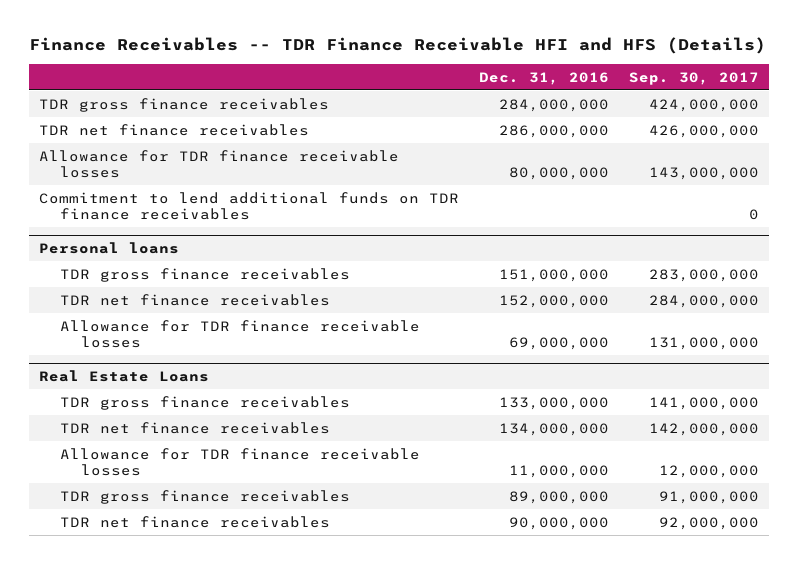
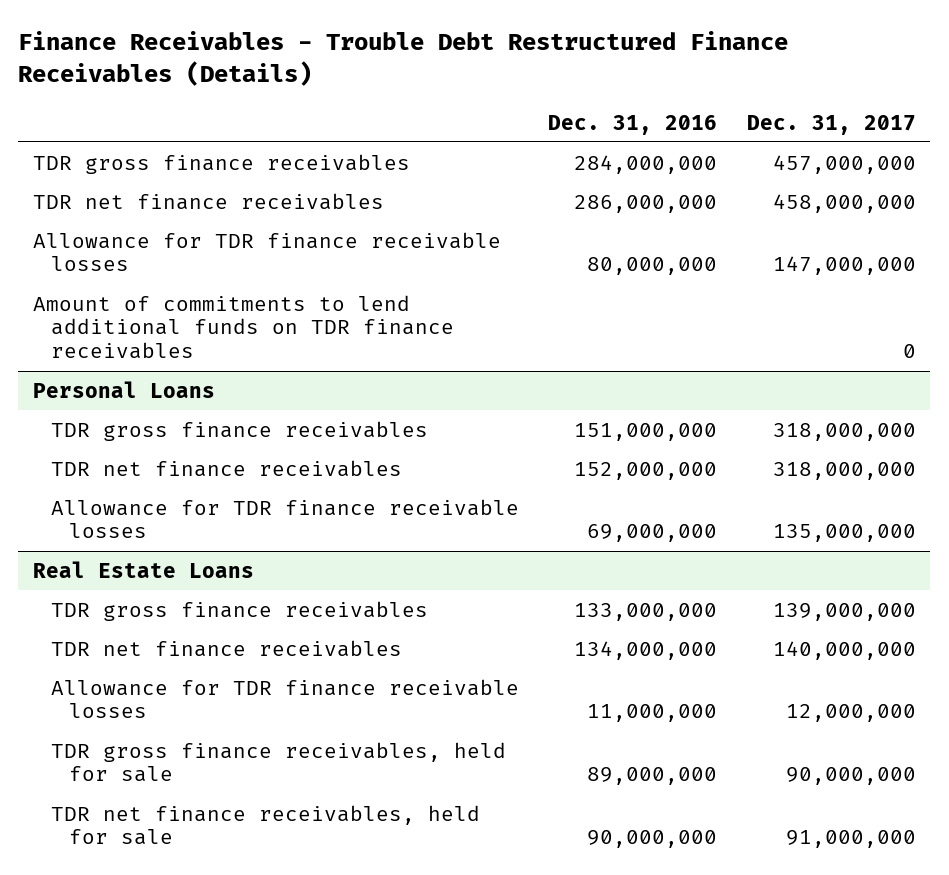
[28,37,766,55] Finance Receivables -- TDR Finance Receivable HFI and HFS (Details) -> [18,31,789,87] Finance Receivables - Trouble Debt Restructured Finance Receivables (Details)
[629,71,760,85] Sep. 30, 2017 -> none
none -> [746,114,916,135] Dec. 31, 2017
[38,191,459,220] Commitment to lend additional funds on TDR finance receivables -> [32,294,455,360] Amount of commitments to lend additional funds on TDR finance receivables
[38,241,179,254] Personal loans -> [32,380,215,398] Personal Loans
[59,489,350,504] TDR gross finance receivables -> [51,741,507,783] TDR gross finance receivables, held for sale
[59,515,330,528] TDR net finance receivables -> [51,804,481,846] TDR net finance receivables, held for sale

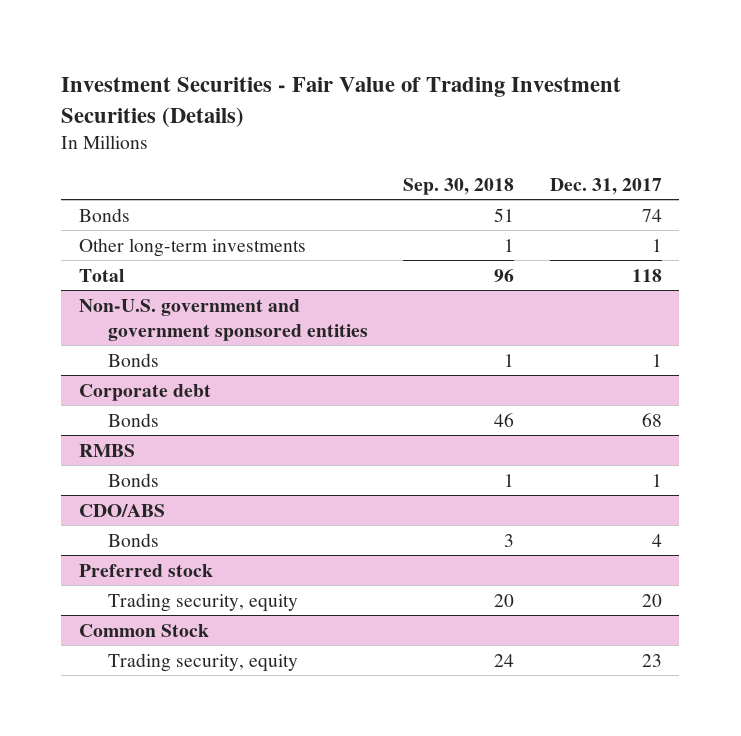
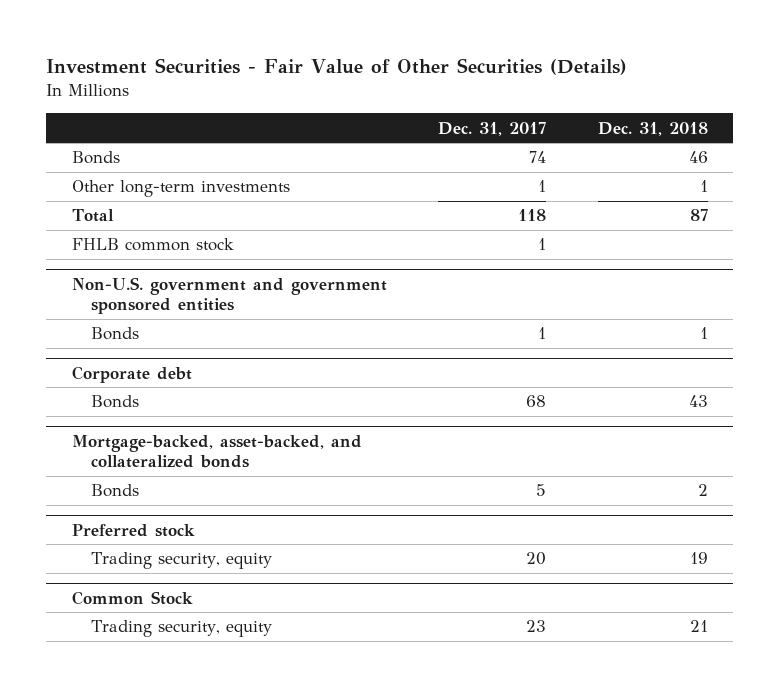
[61,76,622,127] Investment Securities - Fair Value of Trading Investment Securities (Details) -> [46,57,628,75] Investment Securities - Fair Value of Other Securities (Details)
[403,177,515,195] Sep. 30, 2018 -> none
none -> [597,121,708,136] Dec. 31, 2018
none -> [71,238,234,252] FHLB common stock
[79,443,136,457] RMBS -> none
[79,503,166,517] CDO/ABS -> none
[107,532,159,547] Bonds -> none
none -> [71,434,362,469] Mortgage-backed, asset-backed, and collateralized bonds
[651,473,662,487] 1 -> [536,484,547,497] 5

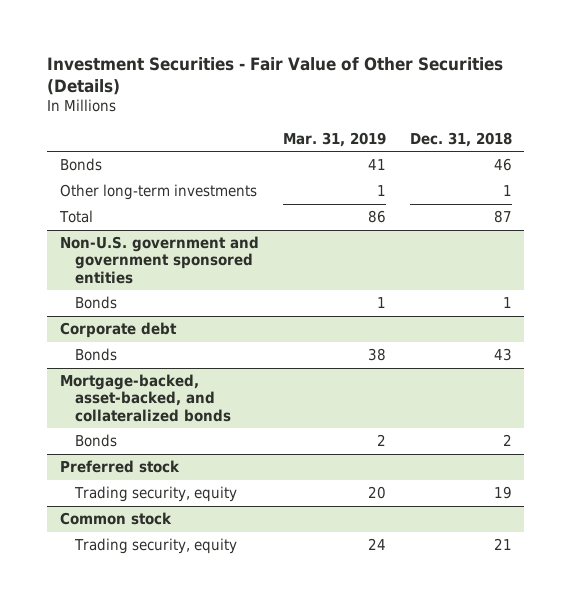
[438,121,547,136] Dec. 31, 2017 -> none
none -> [282,131,386,147] Mar. 31, 2019
[71,238,234,252] FHLB common stock -> none
[71,590,193,605] Common Stock -> [59,512,172,526] Common stock

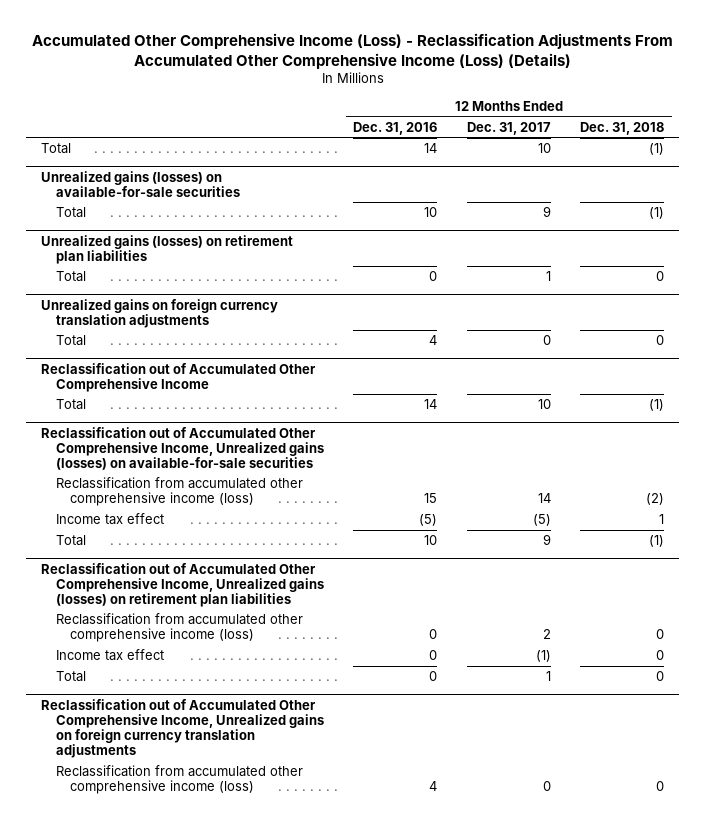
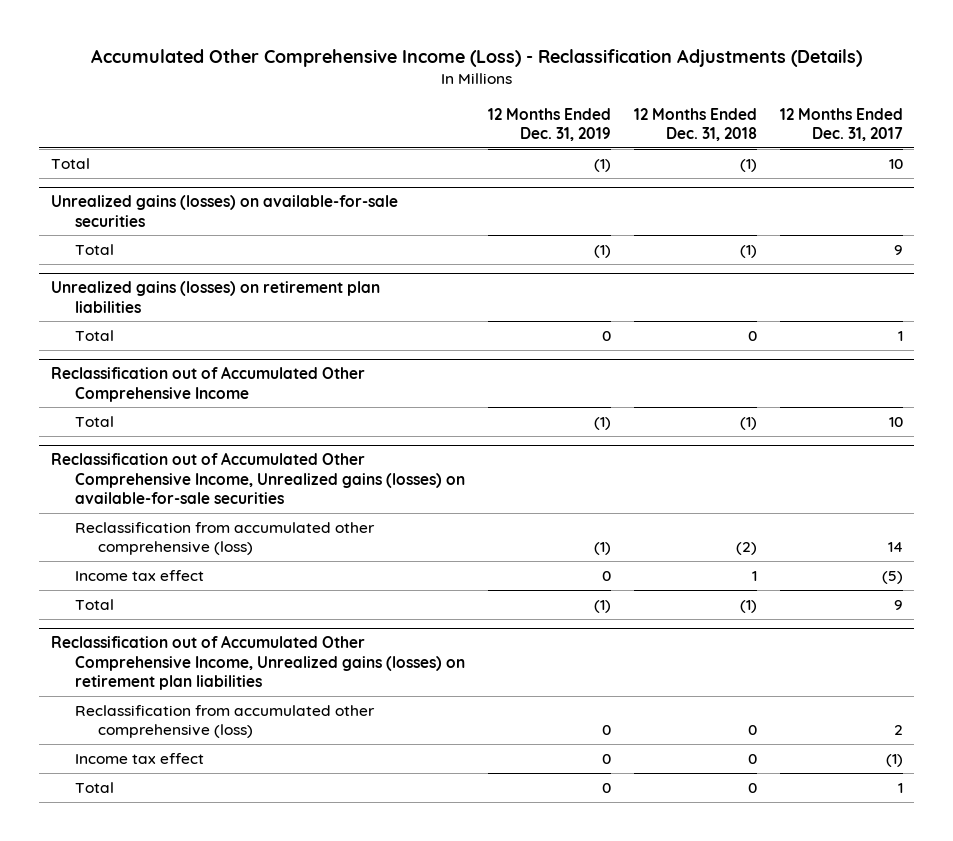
[31,32,673,69] Accumulated Other Comprehensive Income (Loss) - Reclassification Adjustments From Accumulated Other Comprehensive Income (Loss) (Details) -> [90,49,862,68] Accumulated Other Comprehensive Income (Loss) - Reclassification Adjustments (Details)
[353,121,438,135] Dec. 31, 2016 -> none
none -> [487,107,611,142] 12 Months Ended Dec. 31, 2019
[40,298,278,328] Unrealized gains on foreign currency translation adjustments -> none
[55,334,86,346] Total -> none
[55,476,303,507] Reclassification from accumulated other comprehensive income (loss) -> [74,521,375,556] Reclassification from accumulated other comprehensive (loss)
[55,612,303,643] Reclassification from accumulated other comprehensive income (loss) -> [74,704,375,739] Reclassification from accumulated other comprehensive (loss)
[40,698,324,758] Reclassification out of Accumulated Other Comprehensive Income, Unrealized gains on foreign currency translation adjustments -> none
[55,764,303,795] Reclassification from accumulated other comprehensive income (loss) -> none

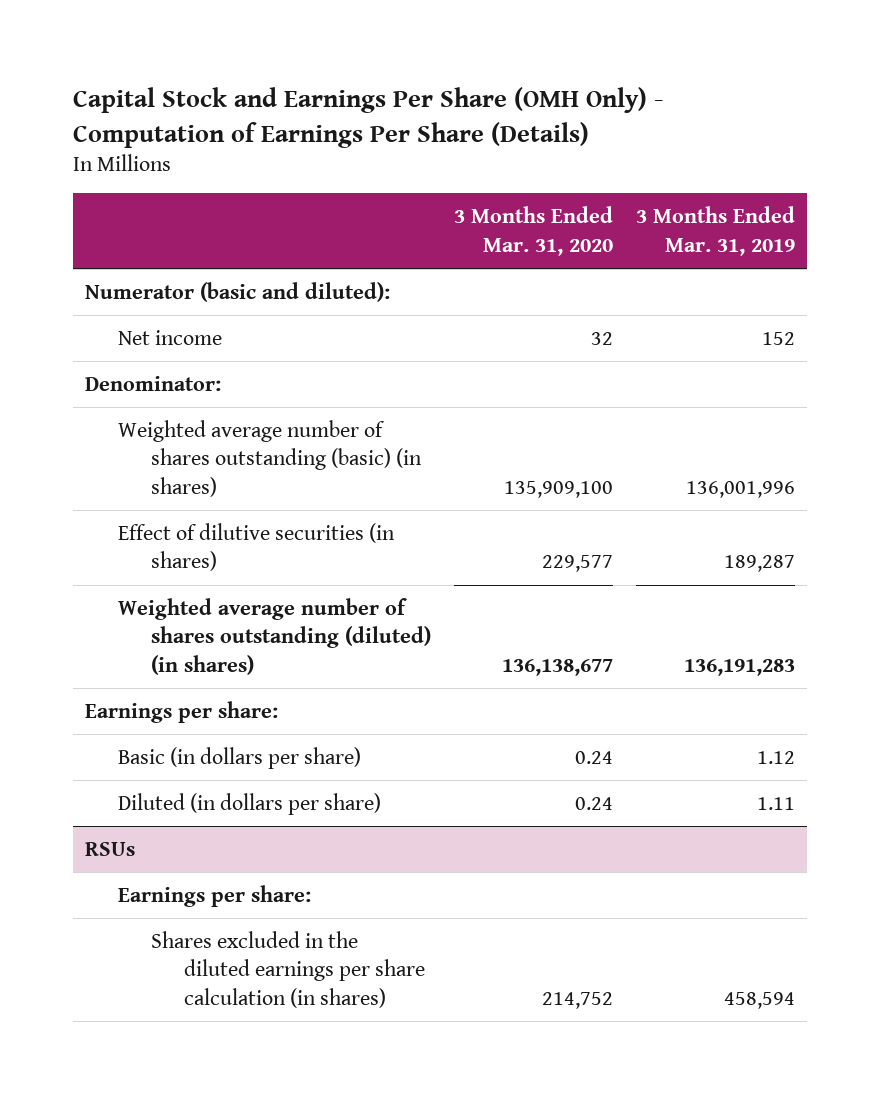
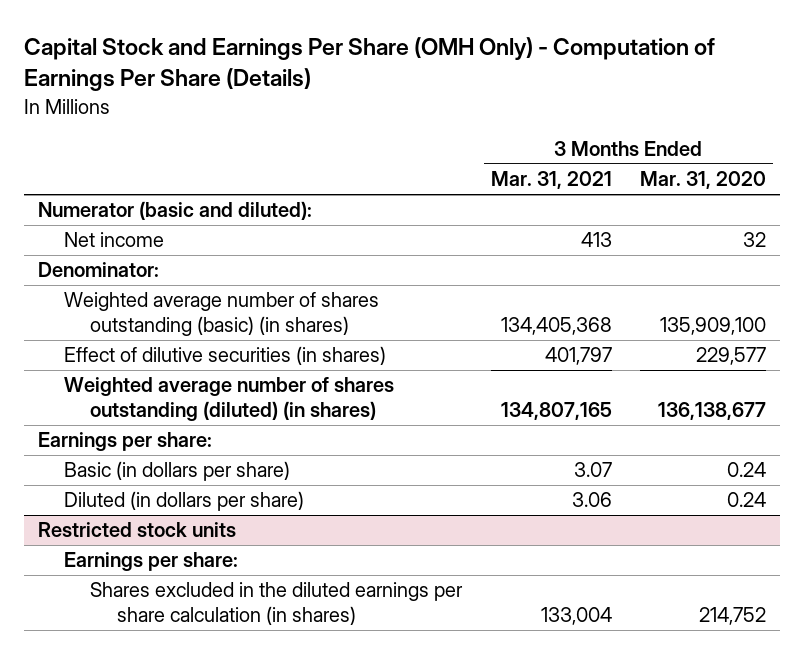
[636,206,796,256] 3 Months Ended Mar. 31, 2019 -> none
none -> [490,171,612,190] Mar. 31, 2021
[84,841,135,856] RSUs -> [37,522,236,538] Restricted stock units

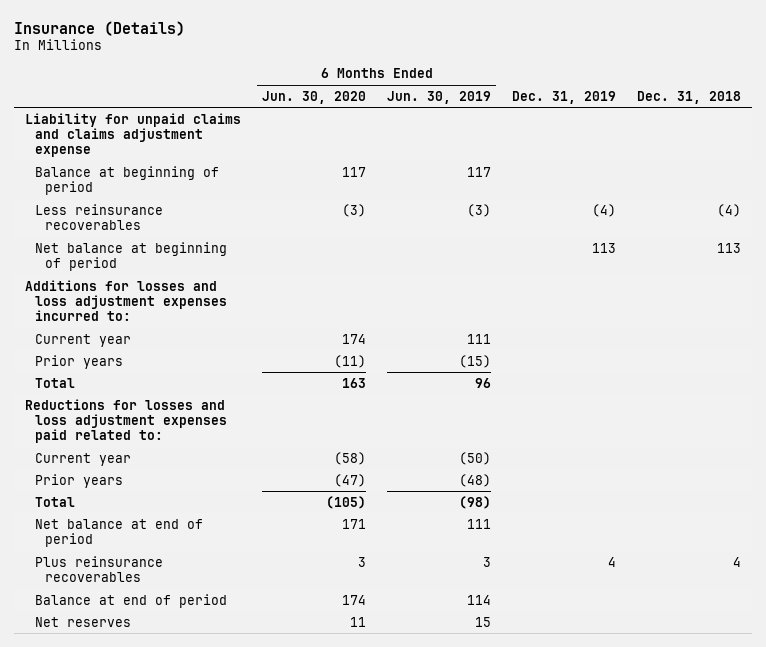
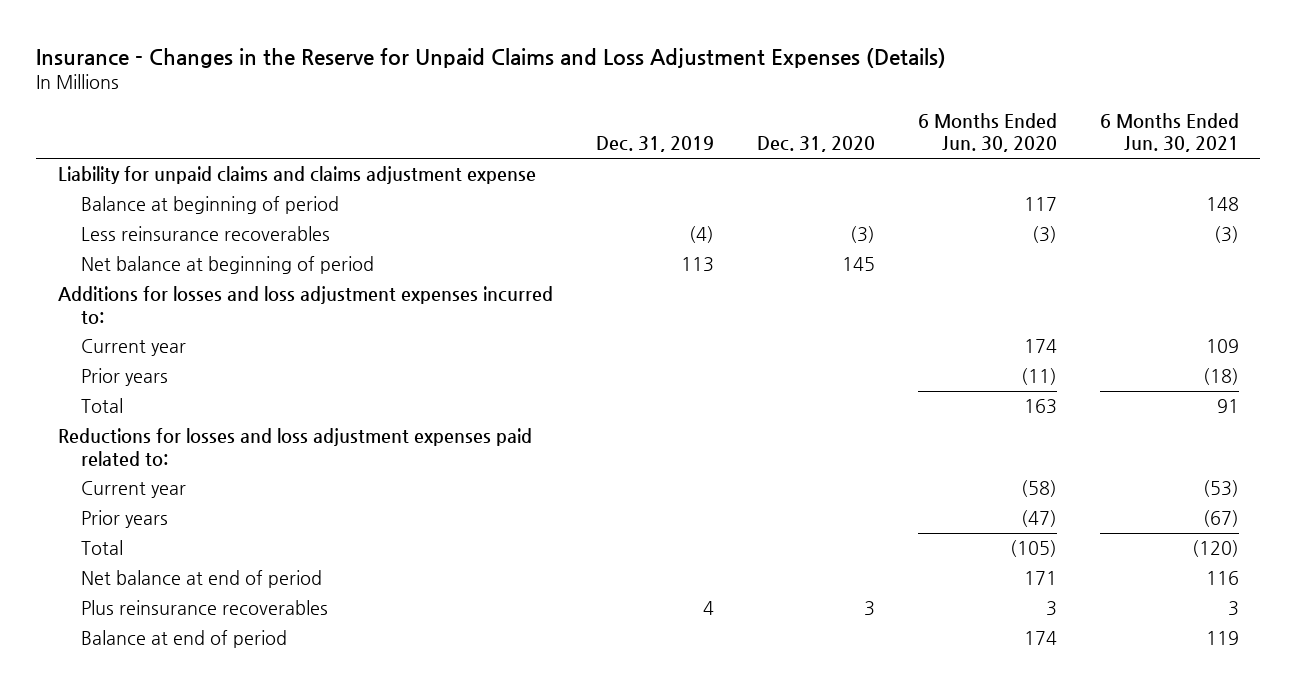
[14,20,186,36] Insurance (Details) -> [36,47,947,68] Insurance - Changes in the Reserve for Unpaid Claims and Loss Adjustment Expenses (Details)
[387,90,492,104] Jun. 30, 2019 -> none
[637,90,742,104] Dec. 31, 2018 -> none
none -> [756,136,875,153] Dec. 31, 2020
none -> [1099,112,1239,153] 6 Months Ended Jun. 30, 2021
[34,616,131,627] Net reserves -> none

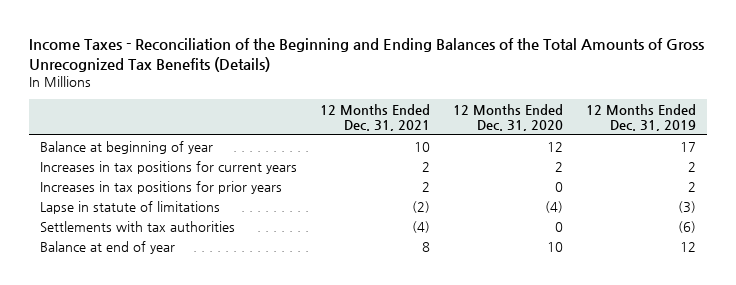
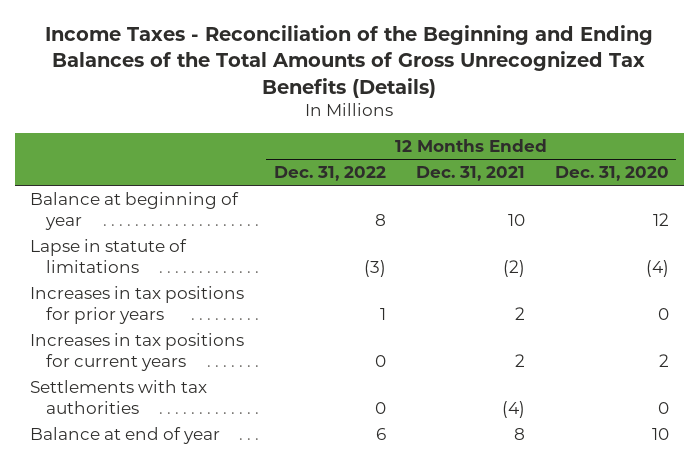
[585,103,696,132] 12 Months Ended Dec. 31, 2019 -> none
none -> [273,165,386,181] Dec. 31, 2022
[40,180,283,194] Increases in tax positions for prior years -> [29,285,244,324] Increases in tax positions for prior years
[40,160,298,174] Increases in tax positions for current years -> [29,332,244,371] Increases in tax positions for current years

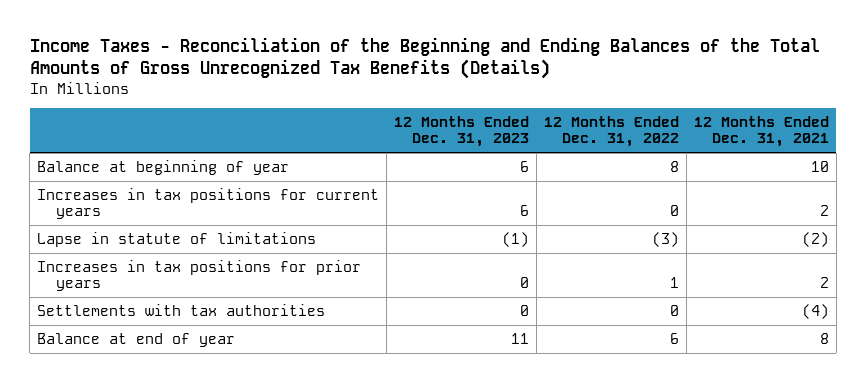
[554,165,669,181] Dec. 31, 2020 -> none
none -> [394,115,530,148] 12 Months Ended Dec. 31, 2023
[29,332,244,371] Increases in tax positions for current years -> [37,187,380,220] Increases in tax positions for current years

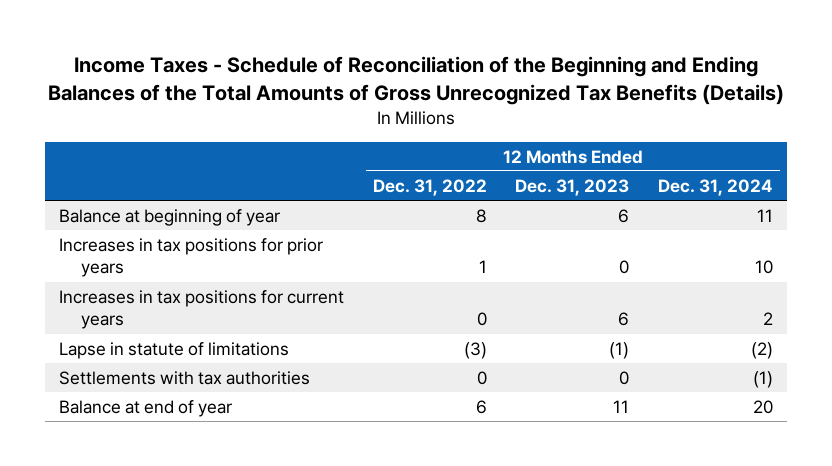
[29,37,820,80] Income Taxes - Reconciliation of the Beginning and Ending Balances of the Total Amounts of Gross Unrecognized Tax Benefits (Details) -> [47,56,784,105] Income Taxes - Schedule of Reconciliation of the Beginning and Ending Balances of the Total Amounts of Gross Unrecognized Tax Benefits (Details)
[693,115,829,148] 12 Months Ended Dec. 31, 2021 -> none
none -> [657,178,773,196] Dec. 31, 2024
[37,259,362,292] Increases in tax positions for prior years -> [59,237,324,278] Increases in tax positions for prior years

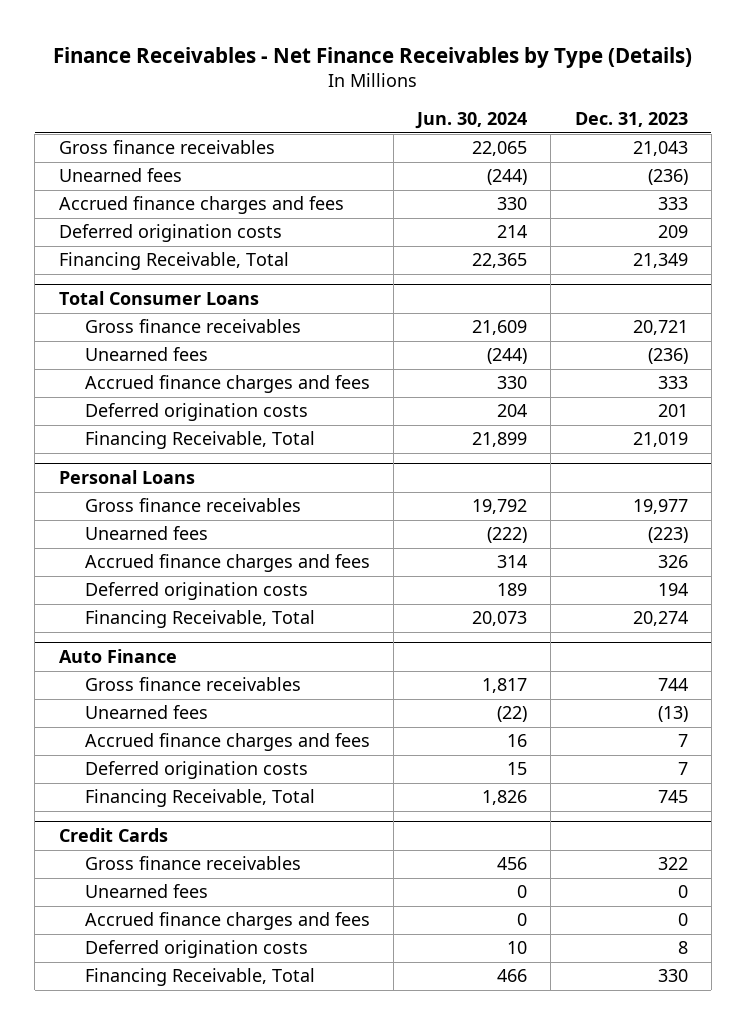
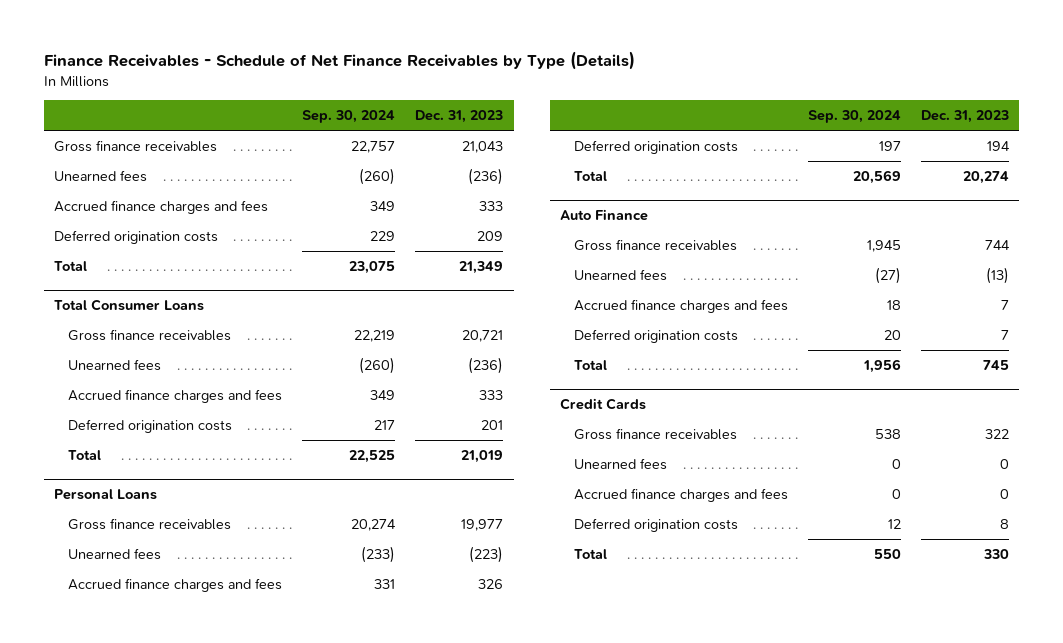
[53,46,693,68] Finance Receivables - Net Finance Receivables by Type (Details) -> [43,51,635,71] Finance Receivables - Schedule of Net Finance Receivables by Type (Details)
[415,112,528,130] Jun. 30, 2024 -> none
none -> [302,110,396,124] Sep. 30, 2024
[58,252,289,271] Financing Receivable, Total -> [53,260,87,271] Total
[84,431,315,450] Financing Receivable, Total -> [68,449,102,460] Total
[84,610,315,629] Financing Receivable, Total -> [573,170,607,181] Total
[84,789,315,808] Financing Receivable, Total -> [573,359,607,370] Total
[84,968,315,987] Financing Receivable, Total -> [573,548,607,559] Total

